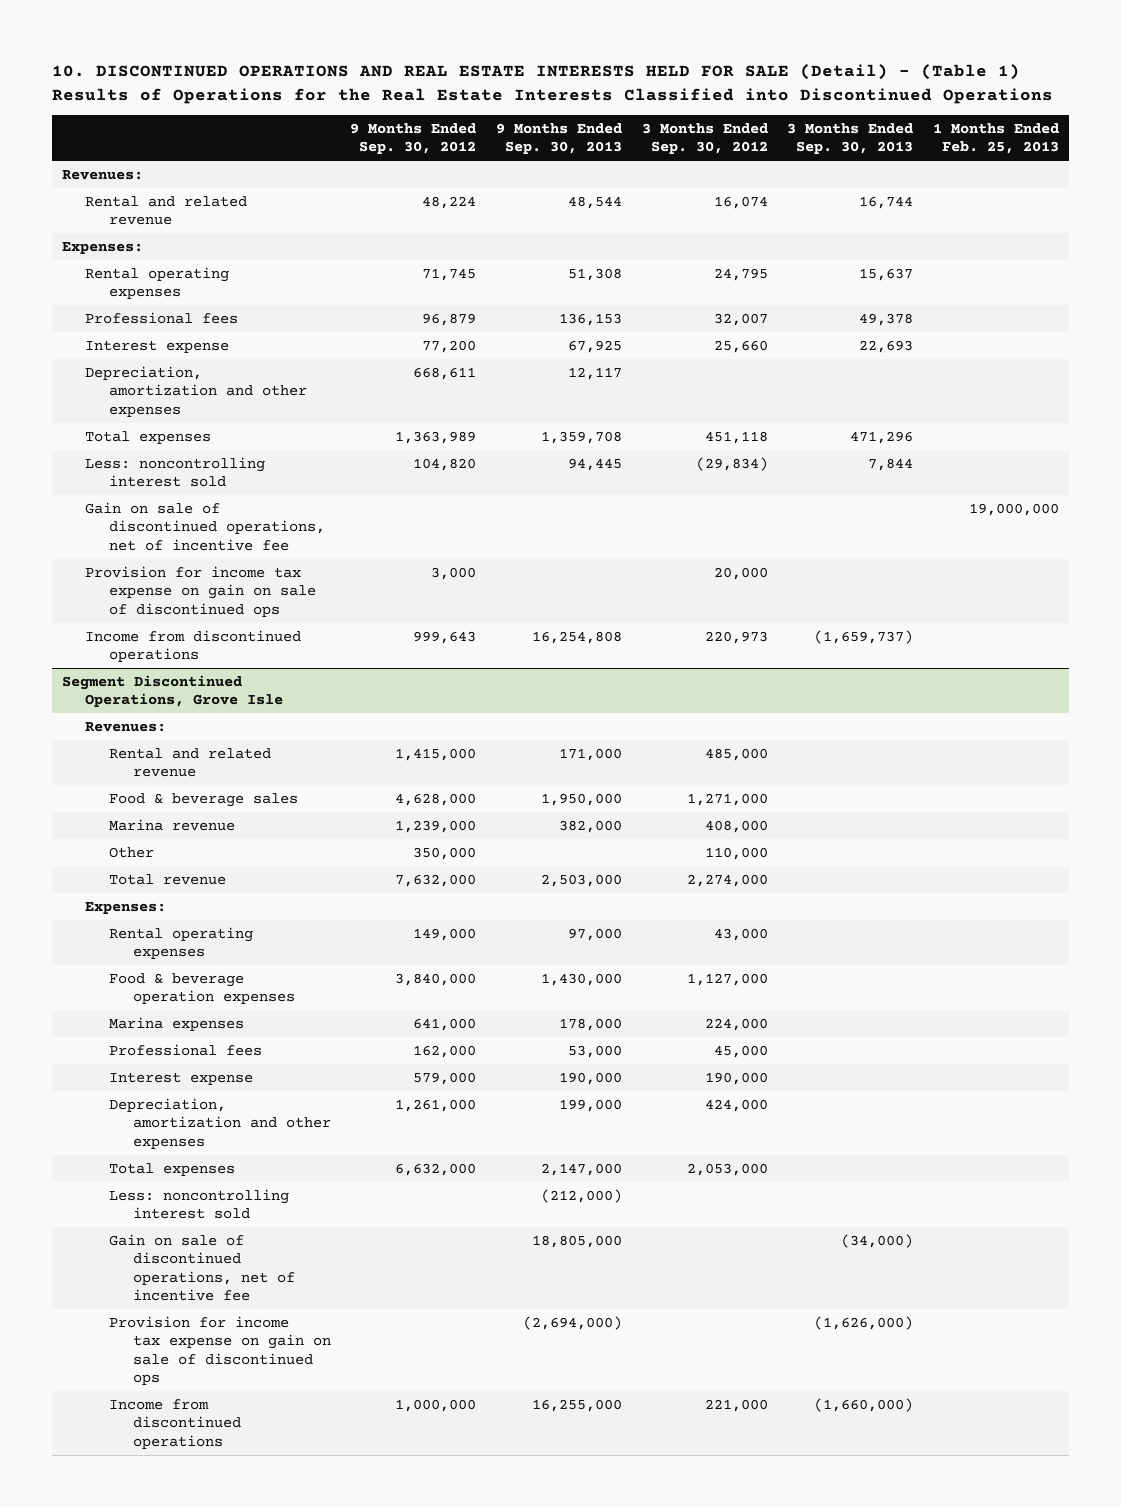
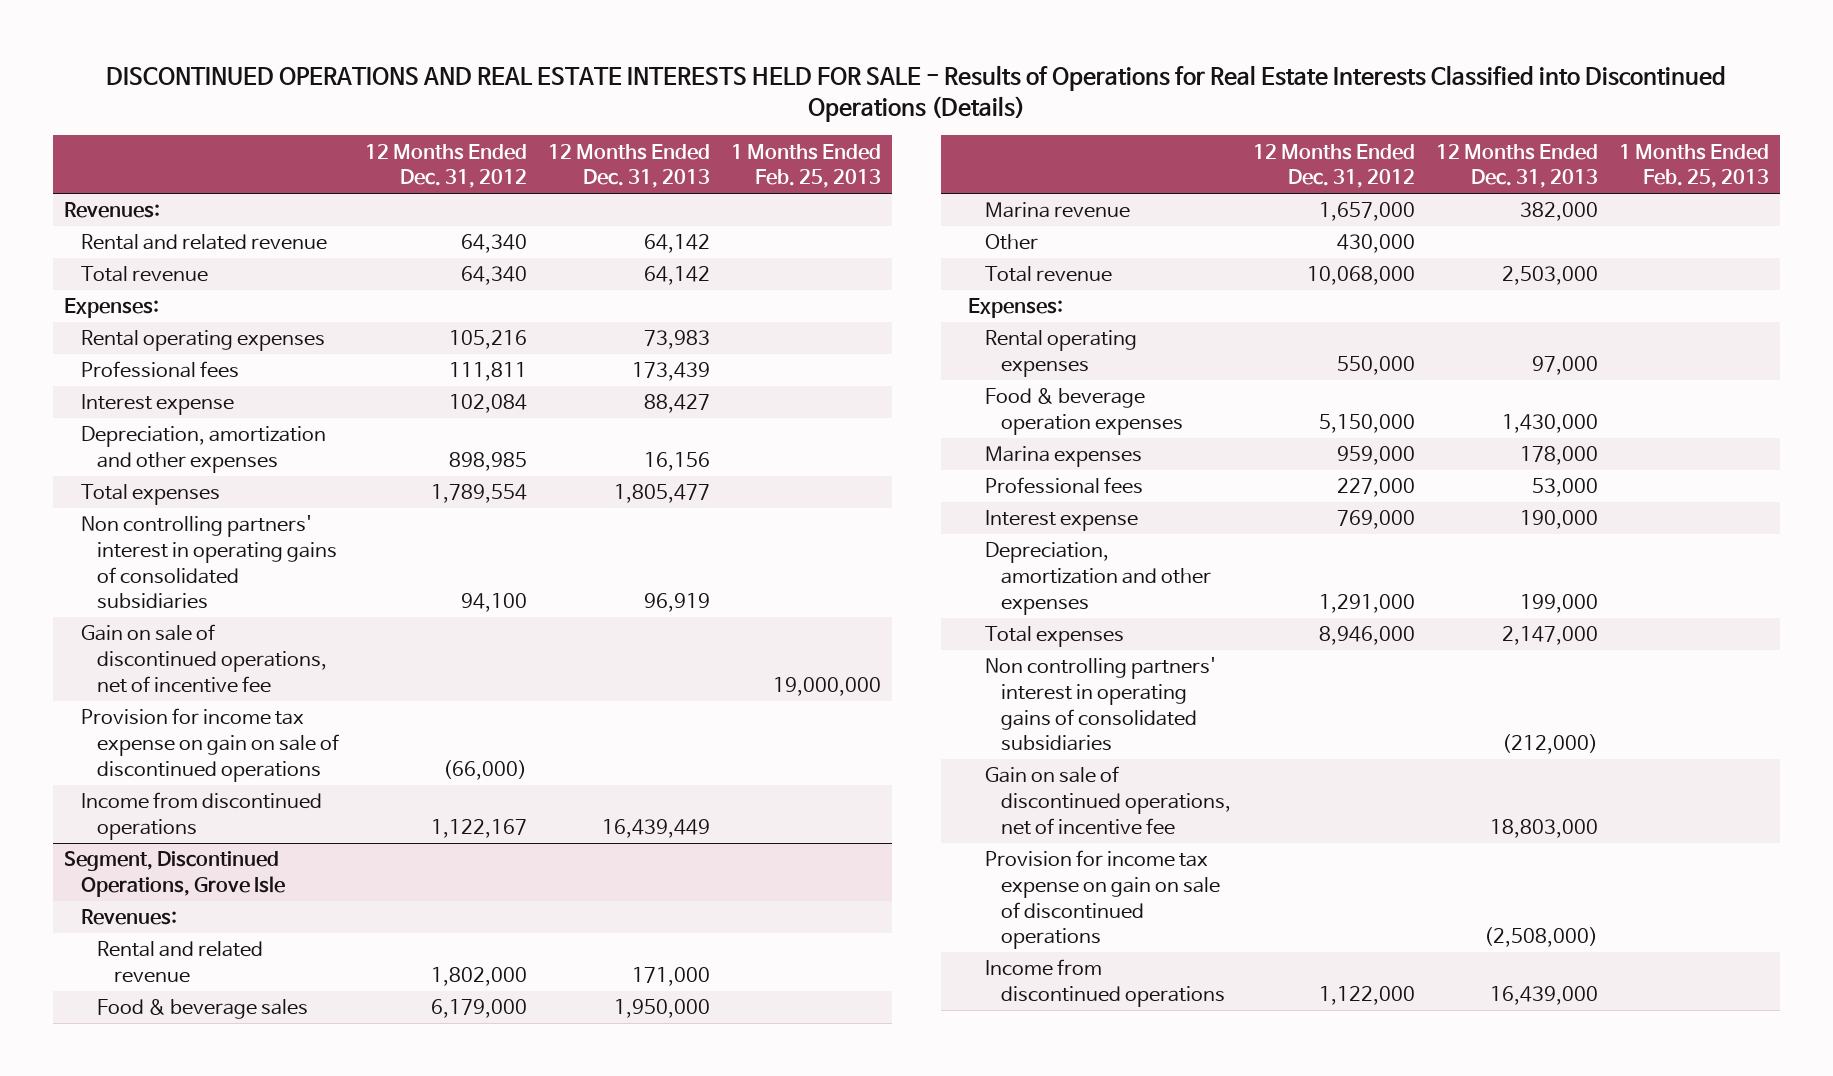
[51,63,1053,104] 10. DISCONTINUED OPERATIONS AND REAL ESTATE INTERESTS HELD FOR SALE (Detail) - (Table 1) Results of Operations for the Real Estate Interests Classified into Discontinued Operations -> [106,65,1727,123] DISCONTINUED OPERATIONS AND REAL ESTATE INTERESTS HELD FOR SALE - Results of Operations for Real Estate Interests Classified into Discontinued Operations (Details)
[350,122,477,155] 9 Months Ended Sep. 30, 2012 -> none
[495,122,622,155] 9 Months Ended Sep. 30, 2013 -> none
[641,122,768,155] 3 Months Ended Sep. 30, 2012 -> none
[787,122,914,155] 3 Months Ended Sep. 30, 2013 -> none
none -> [364,143,527,189] 12 Months Ended Dec. 31, 2012
none -> [547,143,710,189] 12 Months Ended Dec. 31, 2013
none -> [80,266,208,283] Total revenue
[85,456,266,488] Less: noncontrolling interest sold -> [80,515,338,610] Non controlling partners' interest in operating gains of consolidated subsidiaries
[85,565,316,617] Provision for income tax expense on gain on sale of discontinued ops -> [80,708,340,782] Provision for income tax expense on gain on sale of discontinued operations
[61,674,284,708] Segment Discontinued Operations, Grove Isle -> [63,851,285,897] Segment, Discontinued Operations, Grove Isle
[108,1188,289,1220] Less: noncontrolling interest sold -> [984,657,1216,752] Non controlling partners' interest in operating gains of consolidated subsidiaries
[108,1315,331,1386] Provision for income tax expense on gain on sale of discontinued ops -> [984,850,1221,950] Provision for income tax expense on gain on sale of discontinued operations

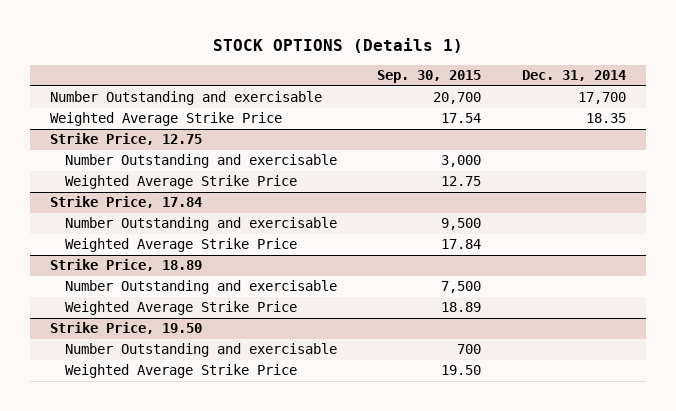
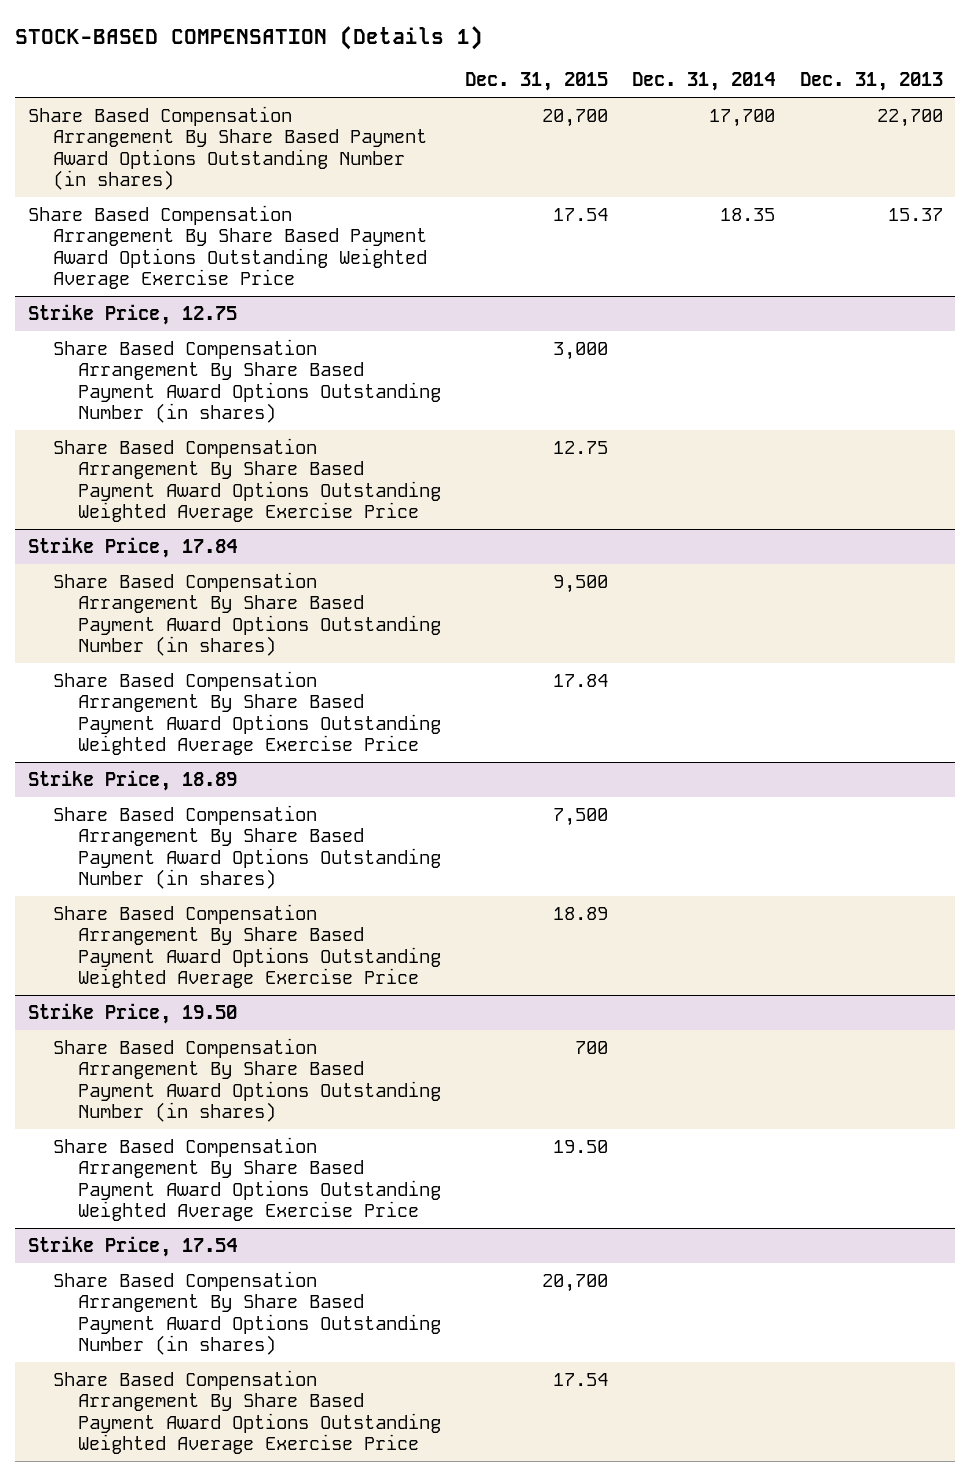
[213,38,464,54] STOCK OPTIONS (Details 1) -> [15,25,484,50] STOCK-BASED COMPENSATION (Details 1)
[377,70,482,84] Sep. 30, 2015 -> none
none -> [465,72,609,92] Dec. 31, 2015
none -> [799,72,943,92] Dec. 31, 2013
[50,91,323,106] Number Outstanding and exercisable -> [27,105,427,191] Share Based Compensation Arrangement By Share Based Payment Award Options Outstanding Number (in shares)
[50,112,283,127] Weighted Average Strike Price -> [27,204,427,290] Share Based Compensation Arrangement By Share Based Payment Award Options Outstanding Weighted Average Exercise Price
[65,154,338,169] Number Outstanding and exercisable -> [52,338,442,424] Share Based Compensation Arrangement By Share Based Payment Award Options Outstanding Number (in shares)
[65,175,298,190] Weighted Average Strike Price -> [52,437,442,523] Share Based Compensation Arrangement By Share Based Payment Award Options Outstanding Weighted Average Exercise Price
[65,217,338,232] Number Outstanding and exercisable -> [52,571,442,657] Share Based Compensation Arrangement By Share Based Payment Award Options Outstanding Number (in shares)
[65,238,298,253] Weighted Average Strike Price -> [52,670,442,756] Share Based Compensation Arrangement By Share Based Payment Award Options Outstanding Weighted Average Exercise Price
[65,280,338,295] Number Outstanding and exercisable -> [52,804,442,890] Share Based Compensation Arrangement By Share Based Payment Award Options Outstanding Number (in shares)
[65,301,298,316] Weighted Average Strike Price -> [52,903,442,989] Share Based Compensation Arrangement By Share Based Payment Award Options Outstanding Weighted Average Exercise Price
[65,343,338,358] Number Outstanding and exercisable -> [52,1037,442,1123] Share Based Compensation Arrangement By Share Based Payment Award Options Outstanding Number (in shares)
[65,364,298,379] Weighted Average Strike Price -> [52,1136,442,1222] Share Based Compensation Arrangement By Share Based Payment Award Options Outstanding Weighted Average Exercise Price
none -> [27,1235,237,1257] Strike Price, 17.54
none -> [52,1270,442,1356] Share Based Compensation Arrangement By Share Based Payment Award Options Outstanding Number (in shares)
none -> [52,1369,442,1455] Share Based Compensation Arrangement By Share Based Payment Award Options Outstanding Weighted Average Exercise Price

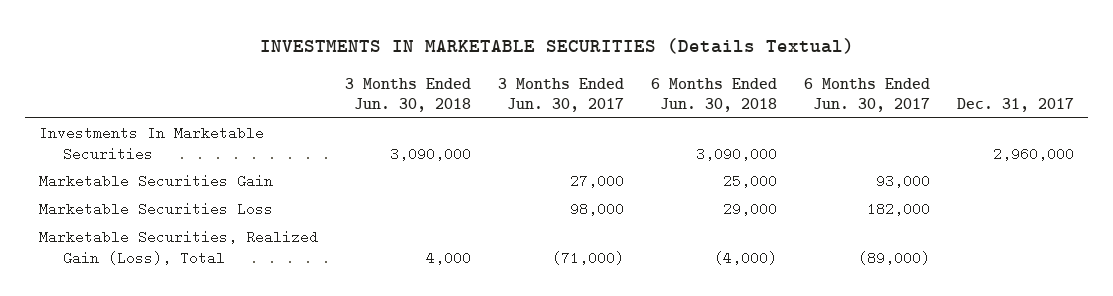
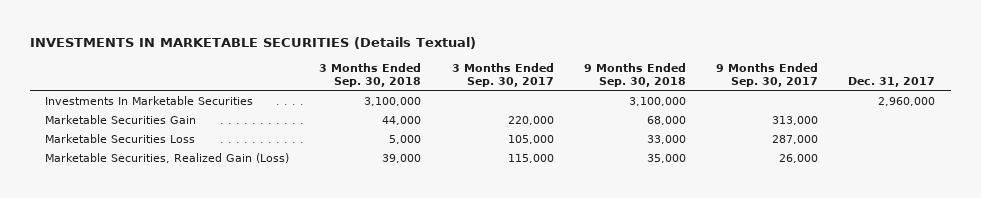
[344,77,471,112] 3 Months Ended Jun. 30, 2018 -> none
[498,77,625,112] 3 Months Ended Jun. 30, 2017 -> none
[651,77,778,112] 6 Months Ended Jun. 30, 2018 -> none
[804,77,931,112] 6 Months Ended Jun. 30, 2017 -> none
none -> [319,62,422,88] 3 Months Ended Sep. 30, 2018
none -> [451,62,554,88] 3 Months Ended Sep. 30, 2017
none -> [583,62,686,88] 9 Months Ended Sep. 30, 2018
none -> [716,62,819,88] 9 Months Ended Sep. 30, 2017
[38,230,318,265] Marketable Securities, Realized Gain (Loss), Total -> [45,153,290,164] Marketable Securities, Realized Gain (Loss)

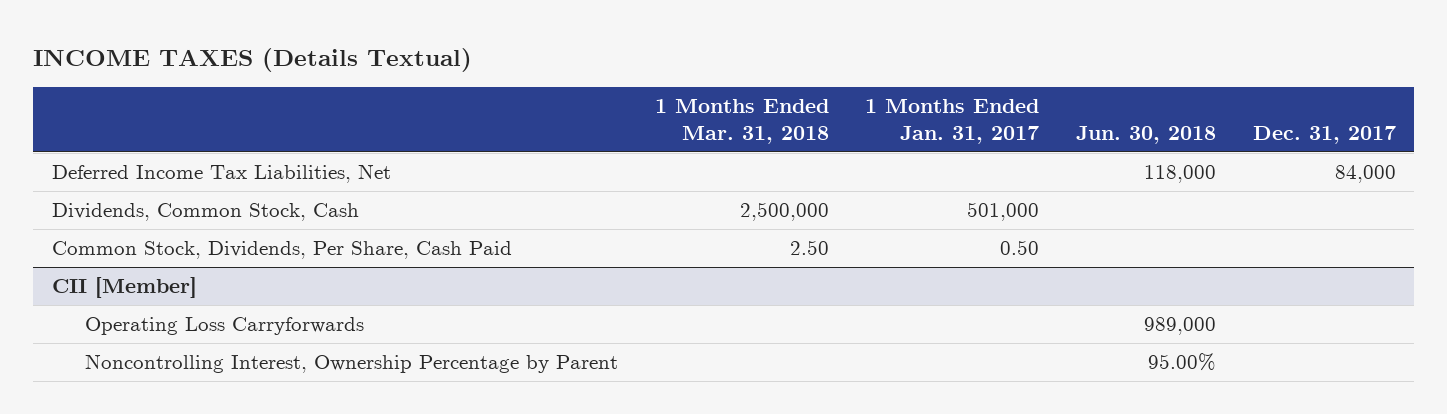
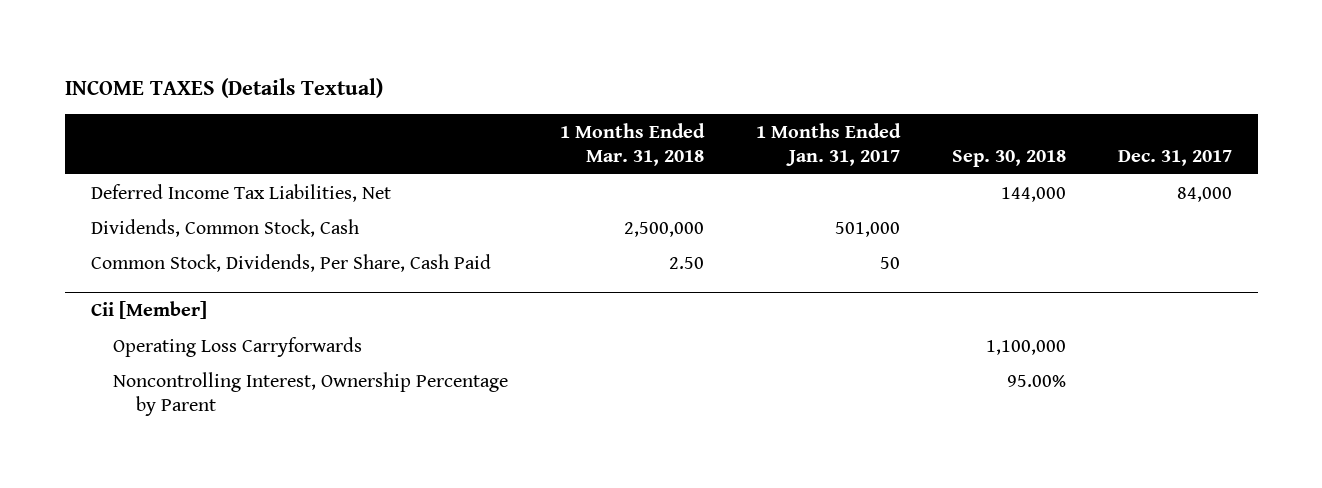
[1076,126,1217,145] Jun. 30, 2018 -> none
none -> [951,150,1066,168] Sep. 30, 2018
[1000,240,1040,256] 0.50 -> [880,256,901,269] 50
[51,277,197,299] CII [Member] -> [90,300,207,319] Cii [Member]

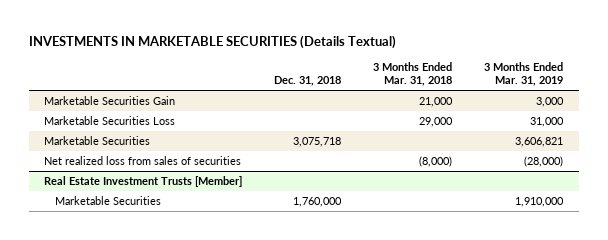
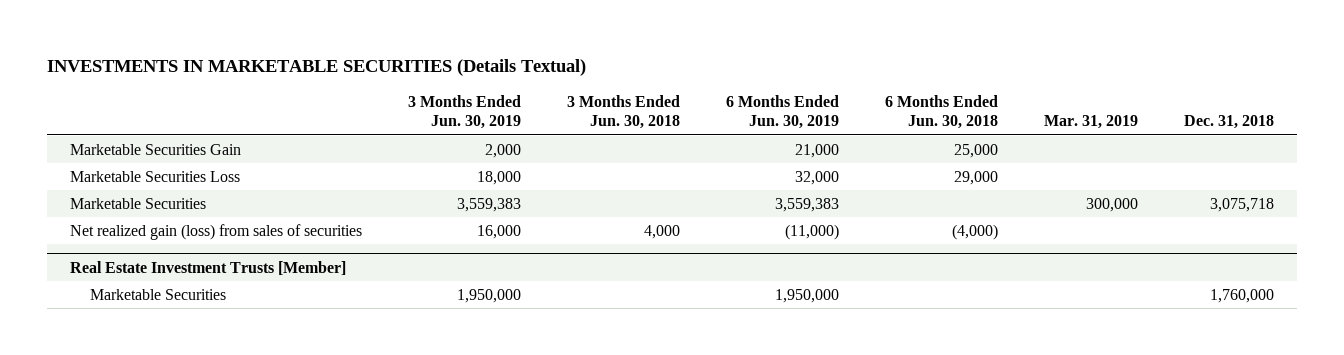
[373,62,453,87] 3 Months Ended Mar. 31, 2018 -> none
[484,62,564,87] 3 Months Ended Mar. 31, 2019 -> none
none -> [408,94,522,130] 3 Months Ended Jun. 30, 2019
none -> [567,94,681,130] 3 Months Ended Jun. 30, 2018
none -> [726,94,840,130] 6 Months Ended Jun. 30, 2019
none -> [885,94,999,130] 6 Months Ended Jun. 30, 2018
none -> [1044,115,1139,130] Mar. 31, 2019
[44,155,242,165] Net realized loss from sales of securities -> [70,223,363,240] Net realized gain (loss) from sales of securities

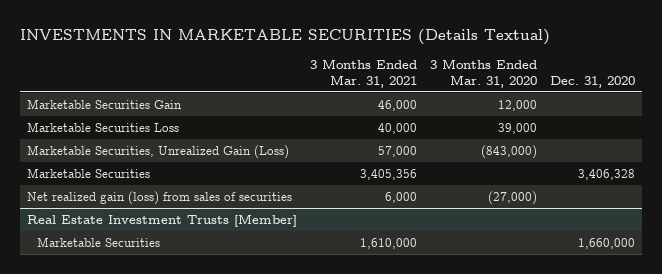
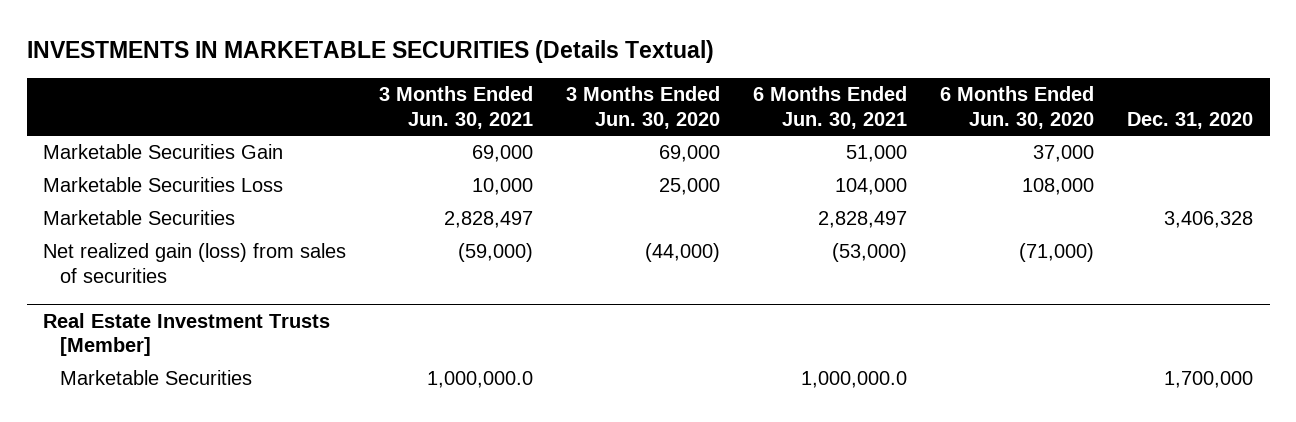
[310,58,418,88] 3 Months Ended Mar. 31, 2021 -> none
[430,58,538,88] 3 Months Ended Mar. 31, 2020 -> none
none -> [379,86,534,130] 3 Months Ended Jun. 30, 2021
none -> [566,86,721,130] 3 Months Ended Jun. 30, 2020
none -> [753,86,908,130] 6 Months Ended Jun. 30, 2021
none -> [940,86,1095,130] 6 Months Ended Jun. 30, 2020
[26,144,289,159] Marketable Securities, Unrealized Gain (Loss) -> none
[578,237,636,249] 1,660,000 -> [1164,371,1254,389] 1,700,000

